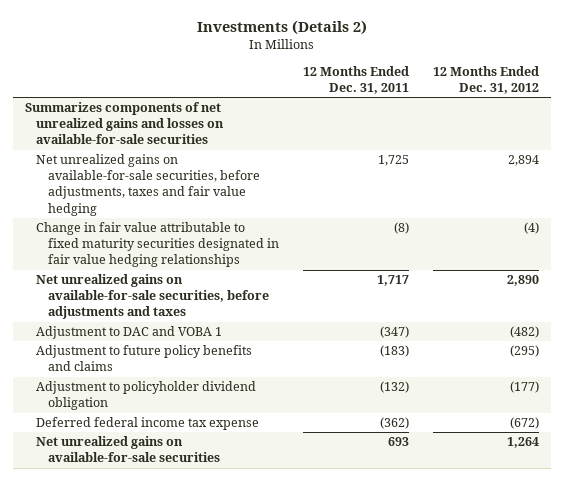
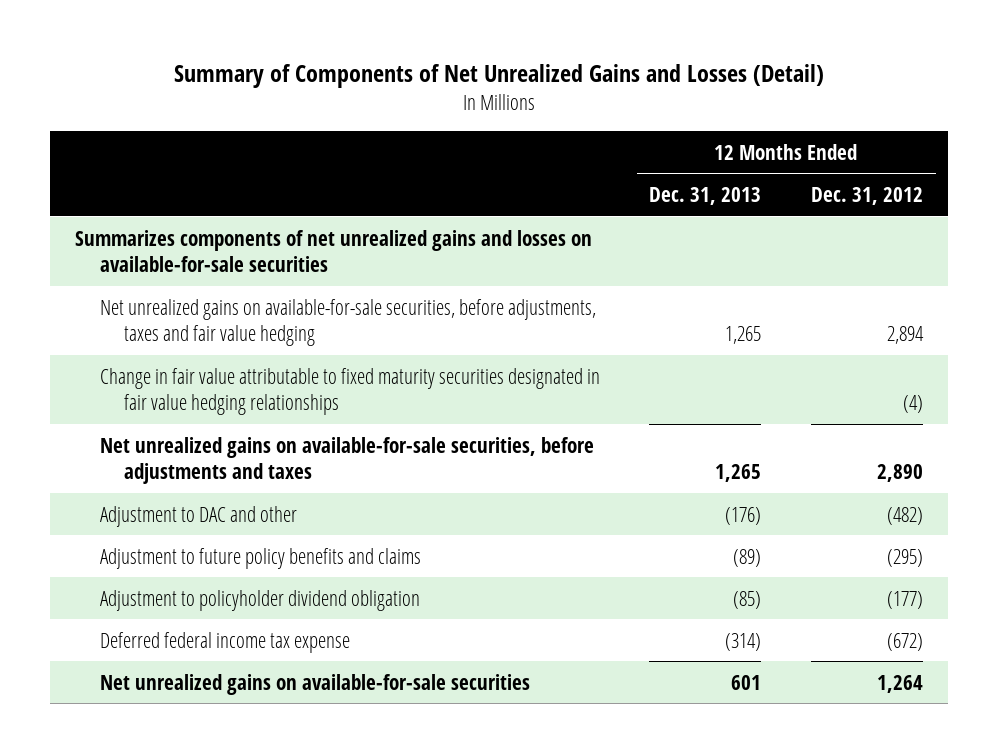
[196,20,367,36] Investments (Details 2) -> [174,64,825,89] Summary of Components of Net Unrealized Gains and Losses (Detail)
[302,65,409,94] 12 Months Ended Dec. 31, 2011 -> none
none -> [649,187,762,206] Dec. 31, 2013
[36,326,223,340] Adjustment to DAC and VOBA 1 -> [99,505,297,527] Adjustment to DAC and other

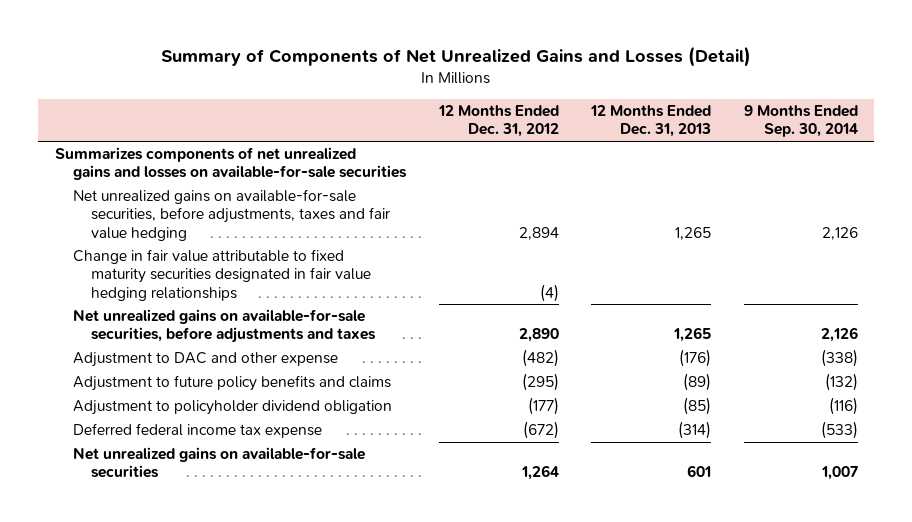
none -> [743,105,858,138] 9 Months Ended Sep. 30, 2014
[99,505,297,527] Adjustment to DAC and other -> [72,352,338,368] Adjustment to DAC and other expense

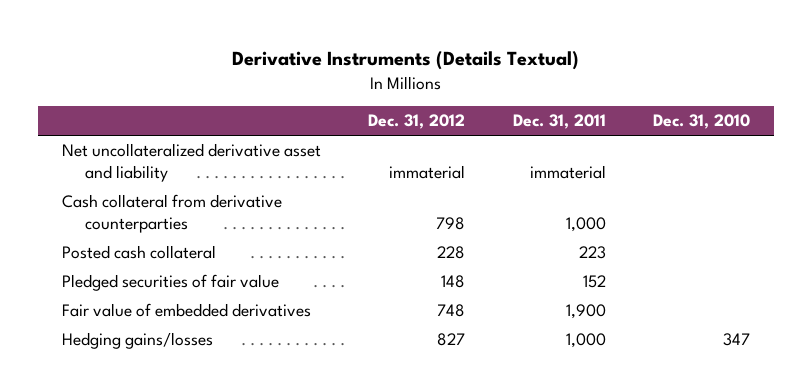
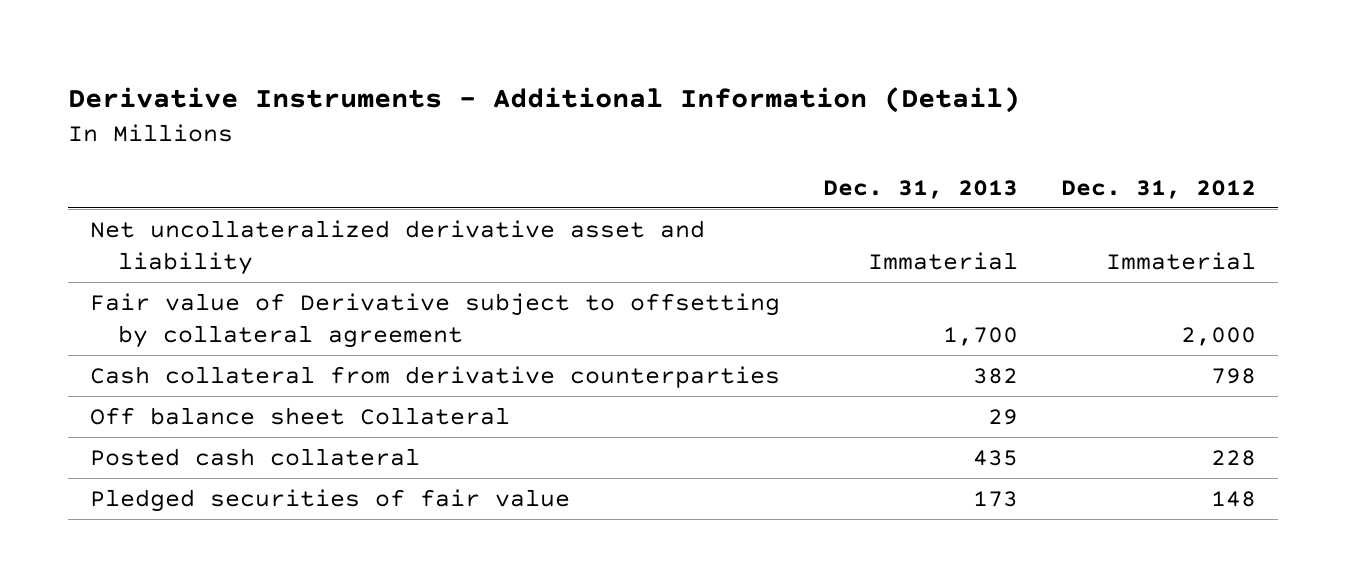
[231,51,579,71] Derivative Instruments (Details Textual) -> [68,87,1021,114] Derivative Instruments - Additional Information (Detail)
[512,114,606,130] Dec. 31, 2011 -> none
[652,114,750,130] Dec. 31, 2010 -> none
none -> [823,179,1019,199] Dec. 31, 2013
[389,164,466,179] immaterial -> [1106,251,1257,270] Immaterial
none -> [89,293,780,348] Fair value of Derivative subject to offsetting by collateral agreement
none -> [89,407,510,426] Off balance sheet Collateral
[62,303,312,318] Fair value of embedded derivatives -> none
[62,332,214,350] Hedging gains/losses -> none

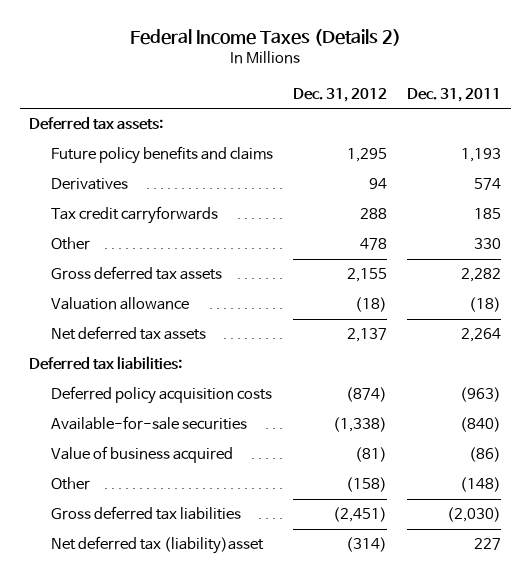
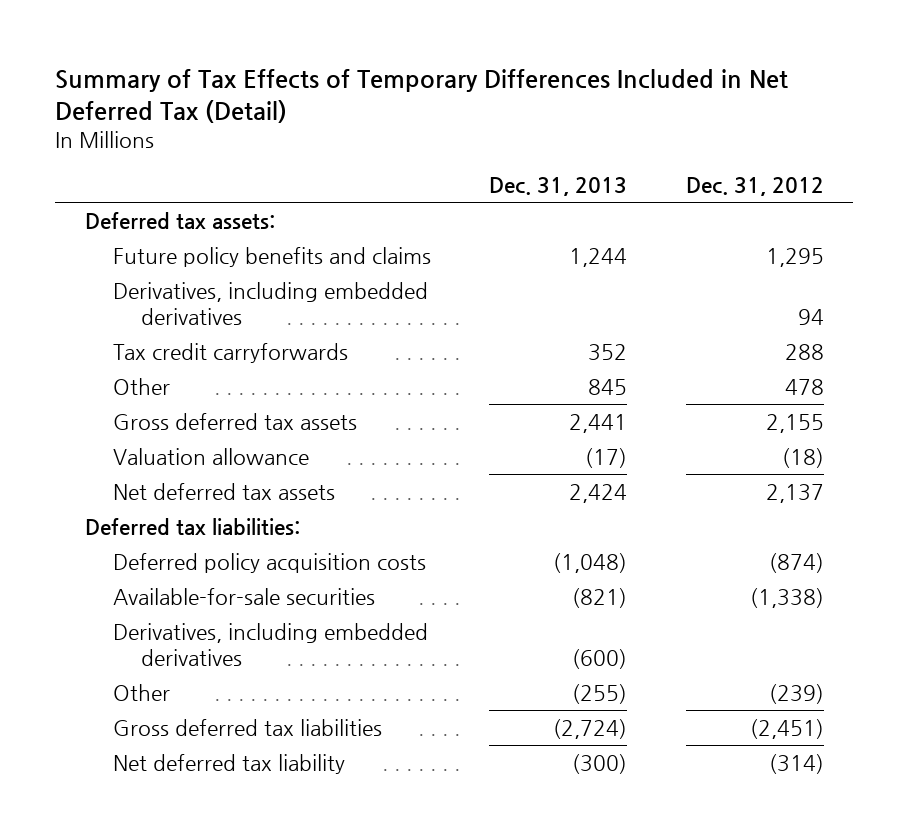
[130,29,402,47] Federal Income Taxes (Details 2) -> [55,69,789,123] Summary of Tax Effects of Temporary Differences Included in Net Deferred Tax (Detail)
[406,87,501,102] Dec. 31, 2011 -> none
none -> [489,176,628,196] Dec. 31, 2013
[51,178,129,191] Derivatives -> [112,281,428,325] Derivatives, including embedded derivatives
[51,446,234,464] Value of business acquired -> none
none -> [112,622,428,666] Derivatives, including embedded derivatives
[345,477,387,493] (158) -> [768,683,824,704] (239)
[51,536,265,555] Net deferred tax (liability)asset -> [112,753,345,774] Net deferred tax liability

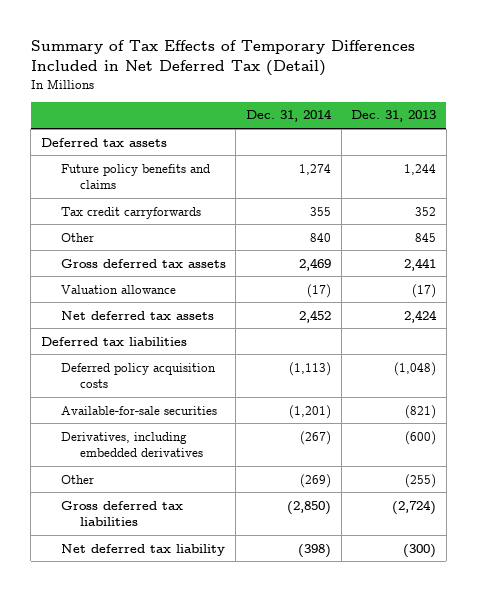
[685,176,824,196] Dec. 31, 2012 -> none
none -> [245,109,332,123] Dec. 31, 2014
[84,211,275,229] Deferred tax assets: -> [40,137,167,147] Deferred tax assets
[112,281,428,325] Derivatives, including embedded derivatives -> none
[84,517,300,535] Deferred tax liabilities: -> [40,336,187,346] Deferred tax liabilities

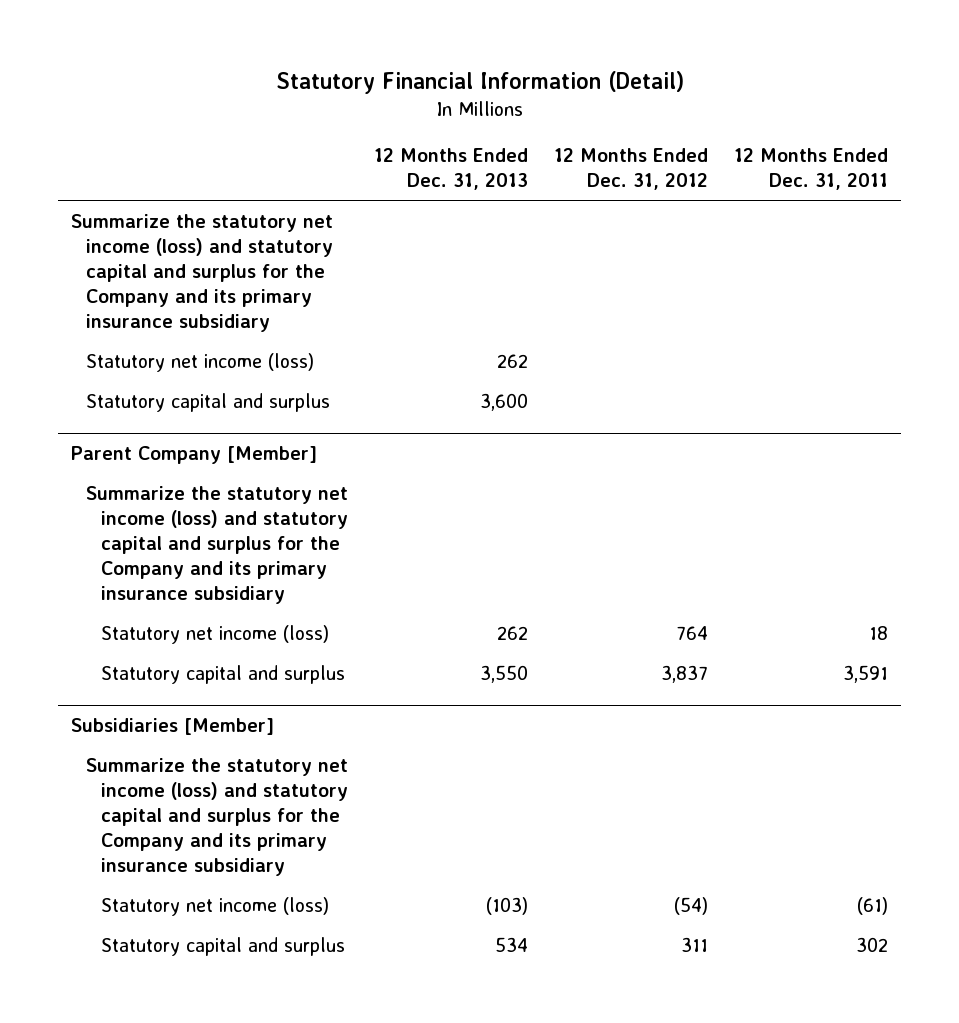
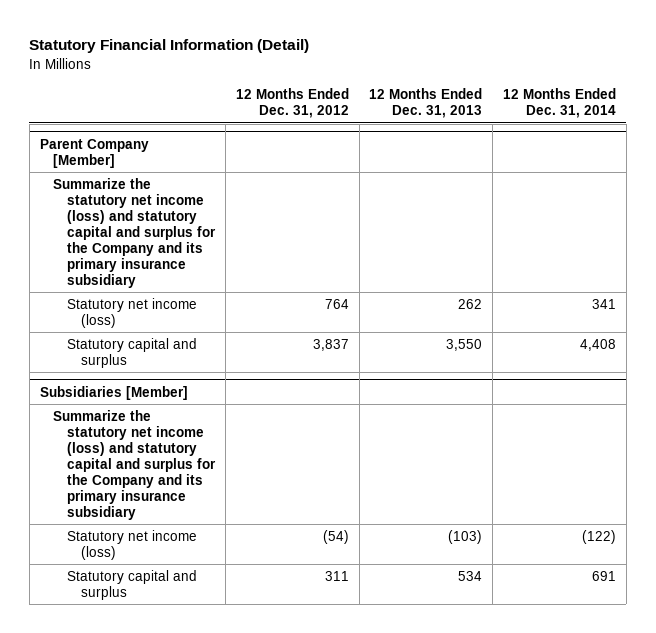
[733,148,888,191] 12 Months Ended Dec. 31, 2011 -> none
none -> [503,88,617,119] 12 Months Ended Dec. 31, 2014
[71,213,334,333] Summarize the statutory net income (loss) and statutory capital and surplus for the Company and its primary insurance subsidiary -> none
[86,352,315,372] Statutory net income (loss) -> none
[86,392,331,412] Statutory capital and surplus -> none

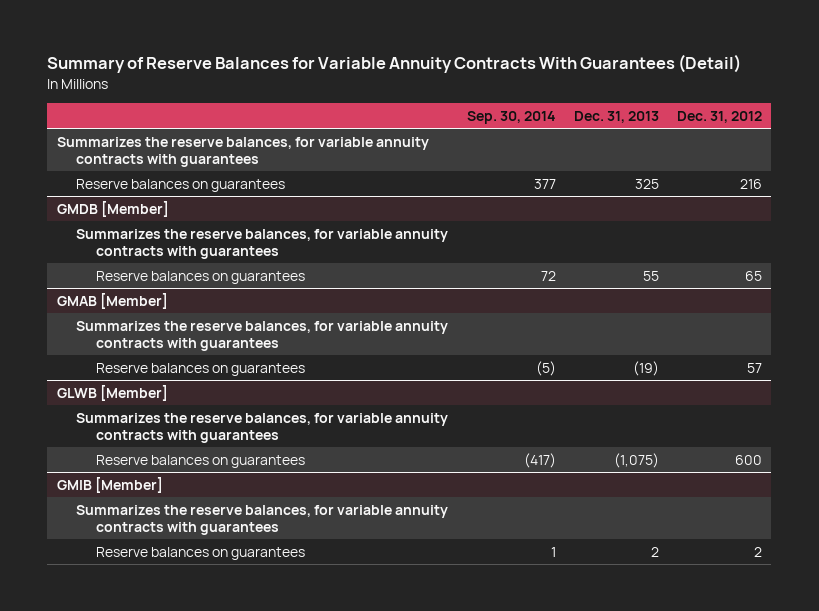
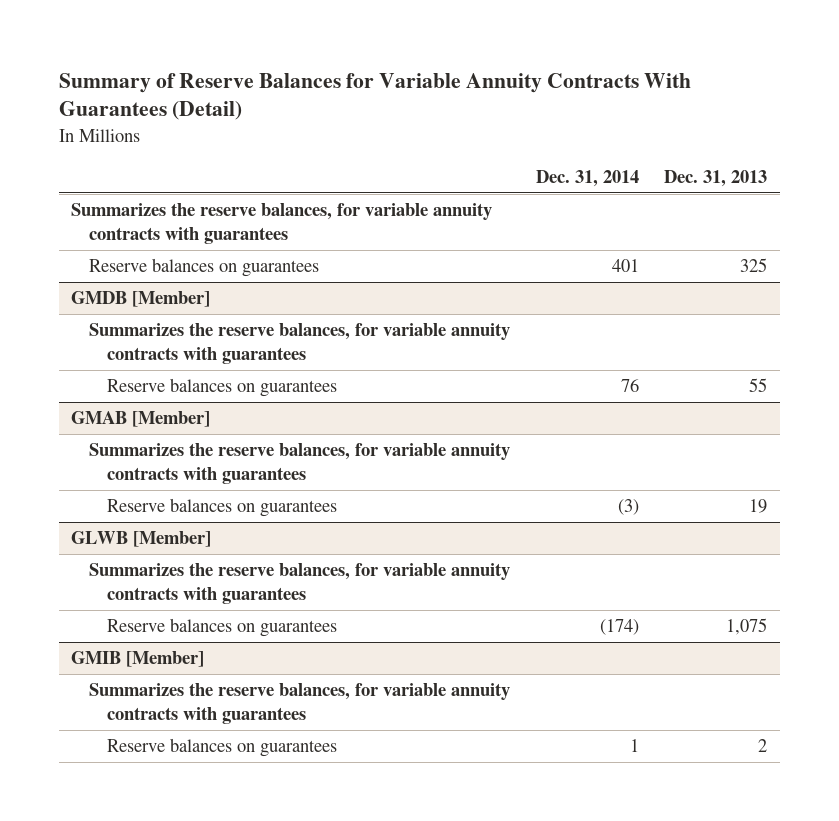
[466,110,556,124] Sep. 30, 2014 -> none
[677,110,763,123] Dec. 31, 2012 -> none
none -> [535,169,639,187] Dec. 31, 2014
[632,360,659,376] (19) -> [749,499,768,514] 19
[613,452,659,468] (1,075) -> [726,618,768,636] 1,075

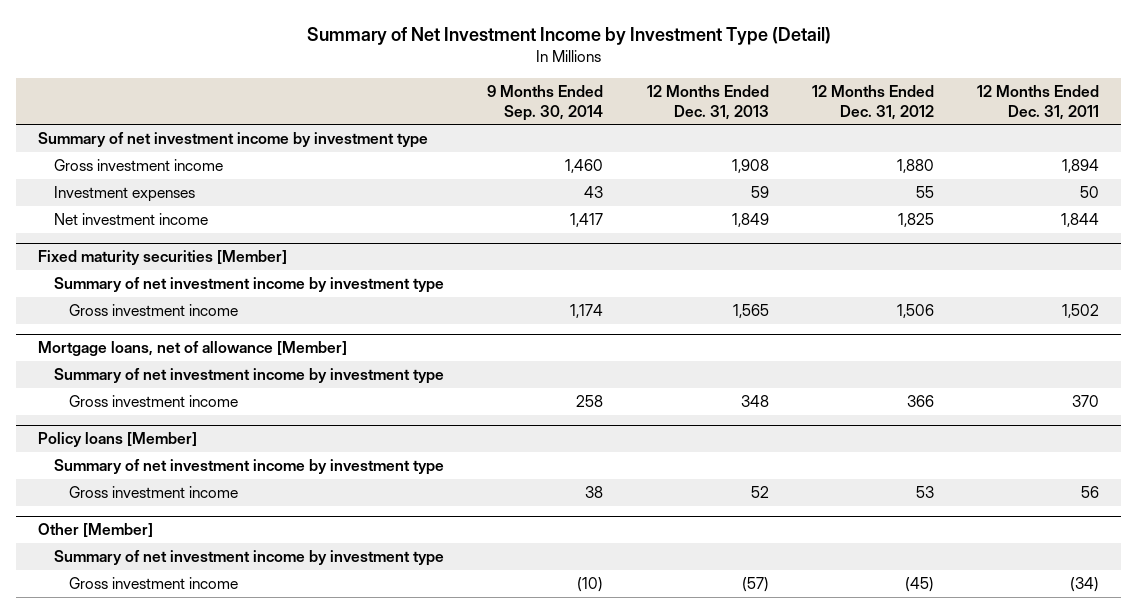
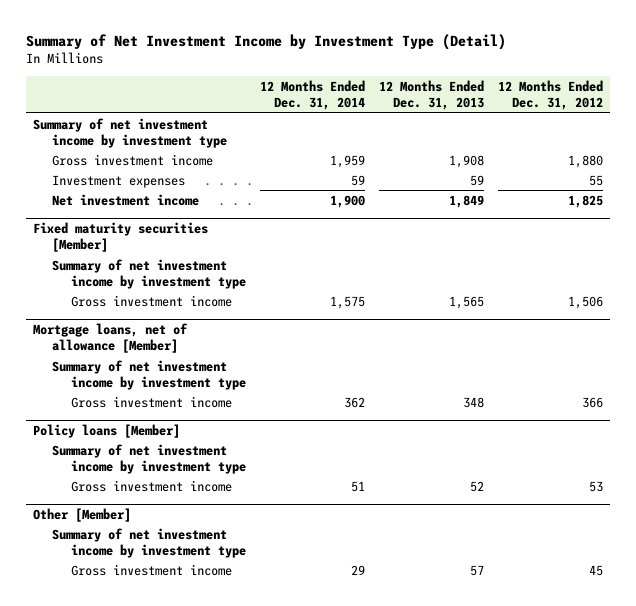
[487,84,604,121] 9 Months Ended Sep. 30, 2014 -> none
[977,84,1100,120] 12 Months Ended Dec. 31, 2011 -> none
none -> [259,79,365,111] 12 Months Ended Dec. 31, 2014
[741,577,769,593] (57) -> [469,564,484,576] 57
[904,577,934,593] (45) -> [588,564,603,576] 45

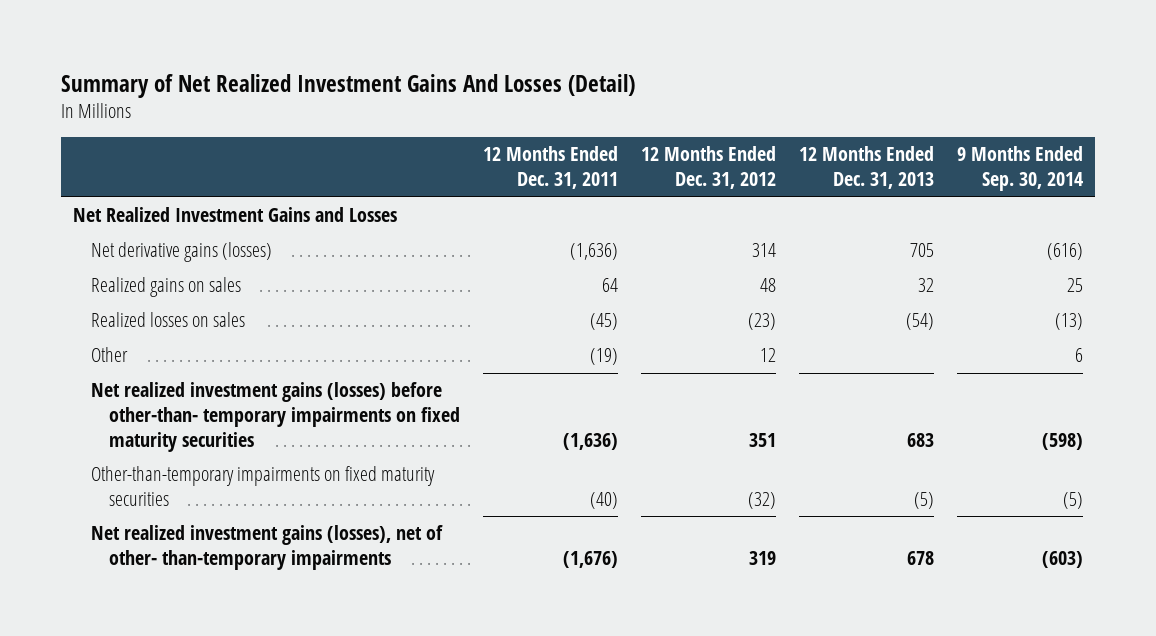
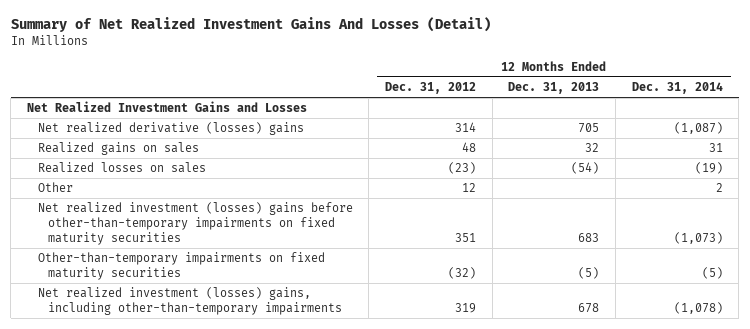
[482,146,618,190] 12 Months Ended Dec. 31, 2011 -> none
[956,146,1083,192] 9 Months Ended Sep. 30, 2014 -> none
none -> [631,82,723,95] Dec. 31, 2014
[90,242,272,263] Net derivative gains (losses) -> [37,122,304,136] Net realized derivative (losses) gains
[90,382,460,452] Net realized investment gains (losses) before other-than- temporary impairments on fixed maturity securities -> [37,202,353,246] Net realized investment (losses) gains before other-than-temporary impairments on fixed maturity securities
[90,525,443,571] Net realized investment gains (losses), net of other- than-temporary impairments -> [37,287,342,316] Net realized investment (losses) gains, including other-than-temporary impairments

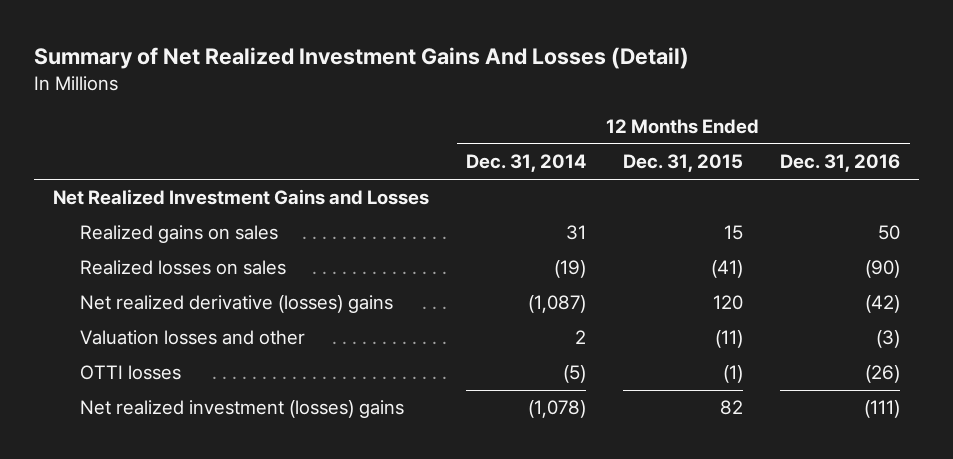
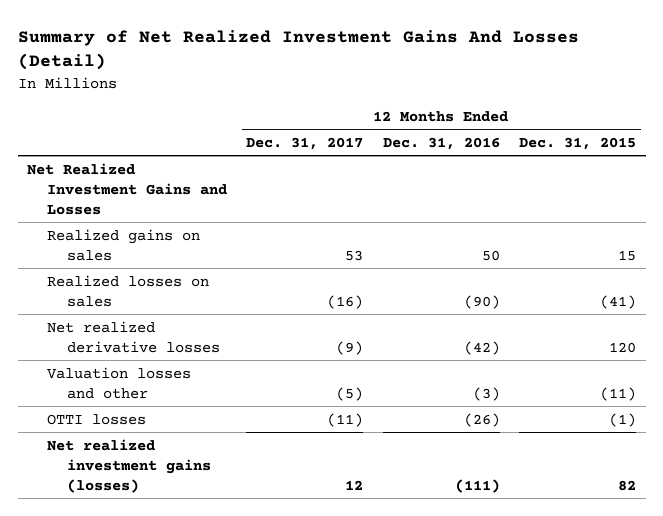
[466,154,587,173] Dec. 31, 2014 -> none
none -> [246,136,364,150] Dec. 31, 2017
[80,295,394,314] Net realized derivative (losses) gains -> [47,320,221,353] Net realized derivative losses
[80,400,405,419] Net realized investment (losses) gains -> [47,438,212,493] Net realized investment gains (losses)

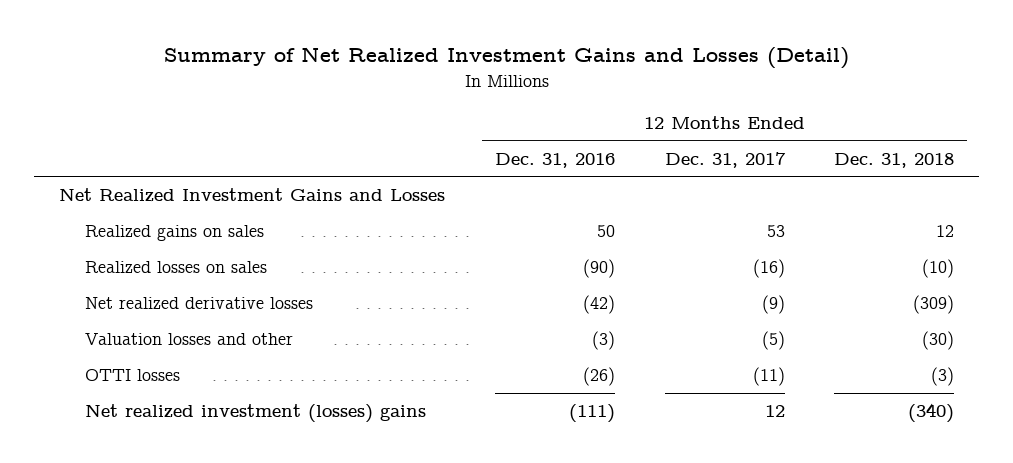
[17,30,579,71] Summary of Net Realized Investment Gains And Losses (Detail) -> [163,47,849,70] Summary of Net Realized Investment Gains and Losses (Detail)
[518,136,636,150] Dec. 31, 2015 -> none
none -> [834,152,955,168] Dec. 31, 2018
[47,438,212,493] Net realized investment gains (losses) -> [85,404,427,424] Net realized investment (losses) gains

